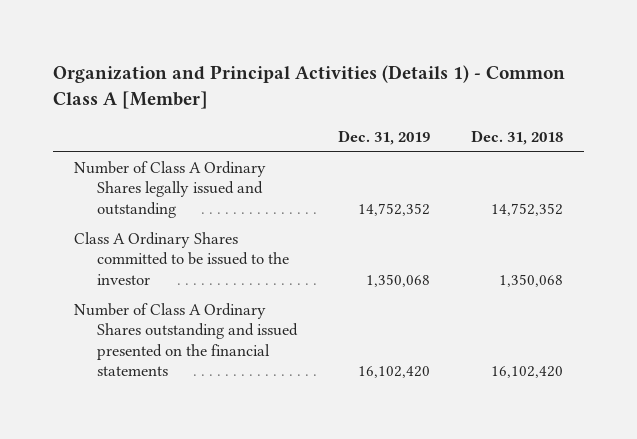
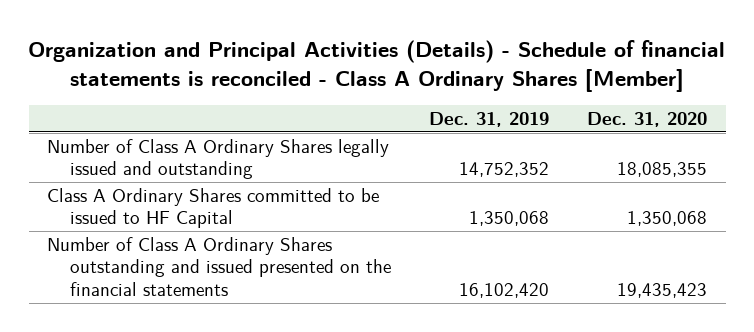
[53,64,566,109] Organization and Principal Activities (Details 1) - Common Class A [Member] -> [28,40,726,93] Organization and Principal Activities (Details) - Schedule of financial statements is reconciled - Class A Ordinary Shares [Member]
[471,129,564,145] Dec. 31, 2018 -> none
none -> [586,111,707,127] Dec. 31, 2020
[73,231,289,285] Class A Ordinary Shares committed to be issued to the investor -> [47,187,380,229] Class A Ordinary Shares committed to be issued to HF Capital

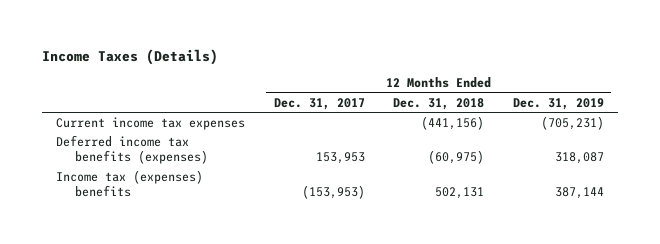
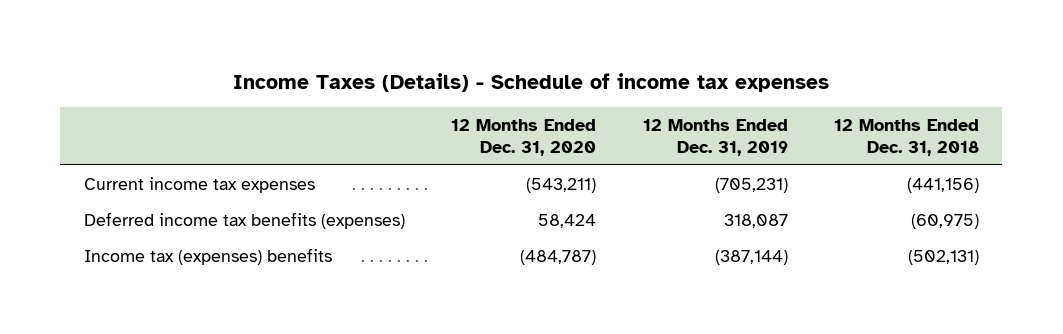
[41,48,218,65] Income Taxes (Details) -> [233,72,830,92] Income Taxes (Details) - Schedule of income tax expenses
[273,97,365,110] Dec. 31, 2017 -> none
none -> [451,118,597,156] 12 Months Ended Dec. 31, 2020
[435,187,485,200] 502,131 -> [908,250,980,266] (502,131)
[554,187,604,200] 387,144 -> [714,250,788,266] (387,144)

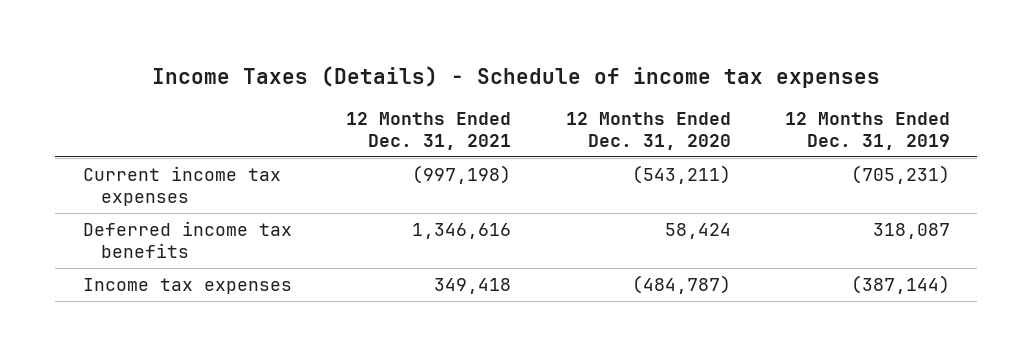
[834,118,980,156] 12 Months Ended Dec. 31, 2018 -> none
none -> [346,112,512,150] 12 Months Ended Dec. 31, 2021
[83,212,405,230] Deferred income tax benefits (expenses) -> [82,221,292,258] Deferred income tax benefits
[83,248,332,266] Income tax (expenses) benefits -> [82,278,292,295] Income tax expenses

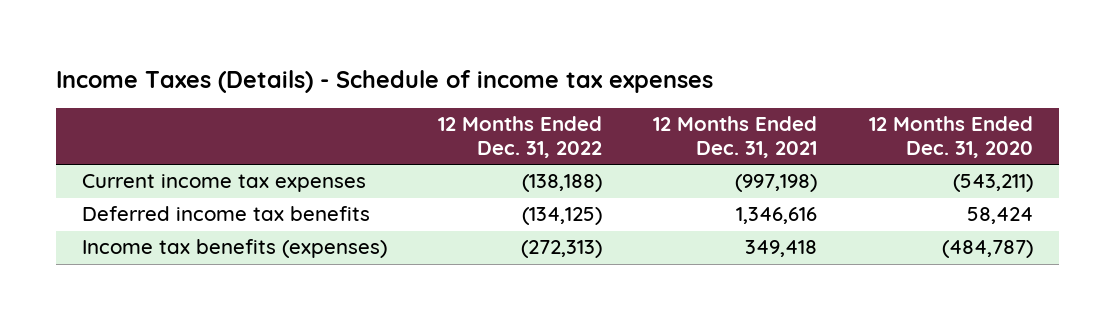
[784,112,950,150] 12 Months Ended Dec. 31, 2019 -> none
none -> [438,116,603,159] 12 Months Ended Dec. 31, 2022
[82,278,292,295] Income tax expenses -> [81,239,387,259] Income tax benefits (expenses)

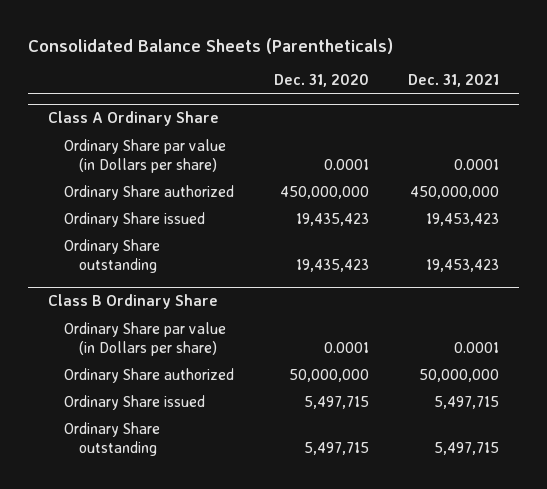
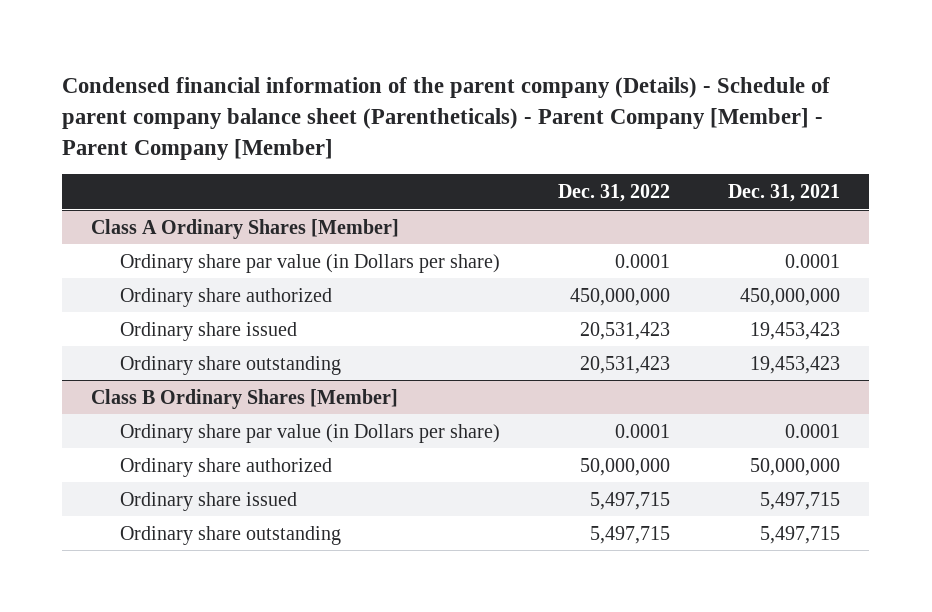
[27,37,393,54] Consolidated Balance Sheets (Parentheticals) -> [62,77,831,160] Condensed financial information of the parent company (Details) - Schedule of parent company balance sheet (Parentheticals) - Parent Company [Member] - Parent Company [Member]
[273,74,369,88] Dec. 31, 2020 -> none
none -> [558,183,671,202] Dec. 31, 2022
[47,111,219,127] Class A Ordinary Share -> [91,218,400,239] Class A Ordinary Shares [Member]
[63,138,226,174] Ordinary Share par value (in Dollars per share) -> [120,253,501,273] Ordinary share par value (in Dollars per share)
[63,184,234,200] Ordinary Share authorized -> [120,287,333,307] Ordinary share authorized
[63,211,205,227] Ordinary Share issued -> [120,321,298,341] Ordinary share issued
[63,238,160,274] Ordinary Share outstanding -> [120,355,342,375] Ordinary share outstanding
[47,294,218,310] Class B Ordinary Share -> [91,388,399,409] Class B Ordinary Shares [Member]
[63,321,226,357] Ordinary Share par value (in Dollars per share) -> [120,423,501,443] Ordinary share par value (in Dollars per share)
[63,367,234,383] Ordinary Share authorized -> [120,457,333,477] Ordinary share authorized
[63,394,205,410] Ordinary Share issued -> [120,491,298,511] Ordinary share issued
[63,421,160,457] Ordinary Share outstanding -> [120,525,342,545] Ordinary share outstanding

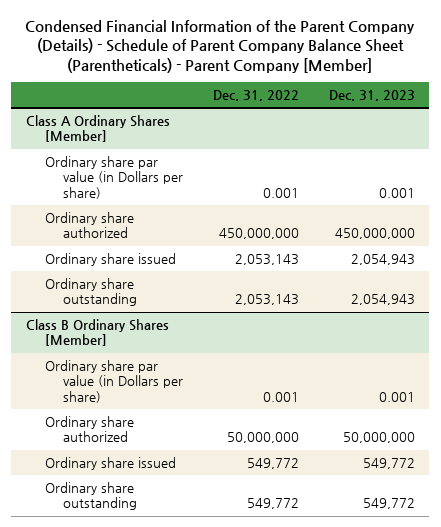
[62,77,831,160] Condensed financial information of the parent company (Details) - Schedule of parent company balance sheet (Parentheticals) - Parent Company [Member] - Parent Company [Member] -> [25,19,416,73] Condensed Financial Information of the Parent Company (Details) - Schedule of Parent Company Balance Sheet (Parentheticals) - Parent Company [Member]
[728,183,841,202] Dec. 31, 2021 -> none
none -> [328,90,415,102] Dec. 31, 2023
[615,253,671,268] 0.0001 -> [262,187,299,198] 0.001
[580,321,671,340] 20,531,423 -> [234,254,299,266] 2,053,143
[580,355,671,374] 20,531,423 -> [234,294,299,306] 2,053,143
[615,423,671,438] 0.0001 -> [262,391,299,402] 0.001
[590,491,671,510] 5,497,715 -> [246,458,299,470] 549,772
[590,525,671,544] 5,497,715 -> [246,498,299,510] 549,772

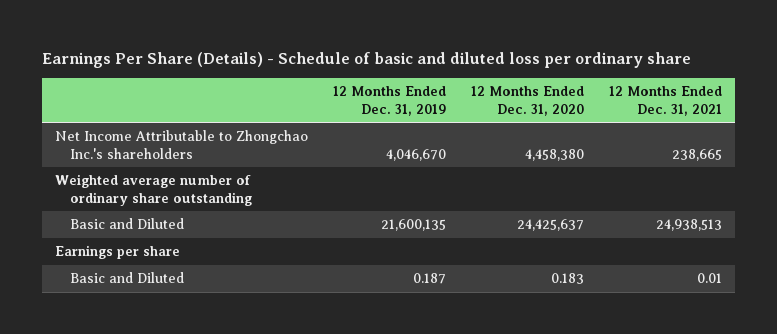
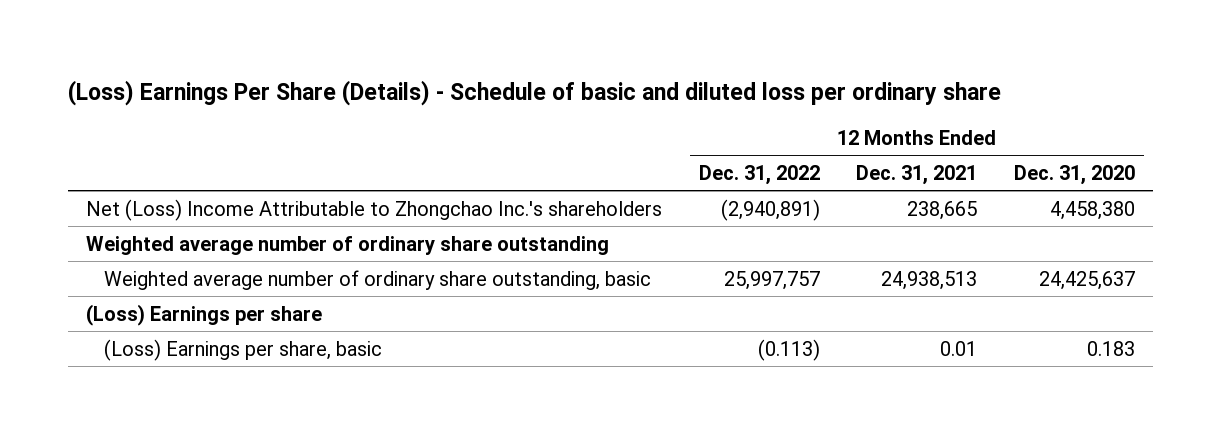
[42,52,692,69] Earnings Per Share (Details) - Schedule of basic and diluted loss per ordinary share -> [68,79,1002,106] (Loss) Earnings Per Share (Details) - Schedule of basic and diluted loss per ordinary share
[332,86,446,116] 12 Months Ended Dec. 31, 2019 -> none
none -> [698,164,820,185] Dec. 31, 2022
[54,130,308,159] Net Income Attributable to Zhongchao Inc.'s shareholders -> [86,198,663,221] Net (Loss) Income Attributable to Zhongchao Inc.'s shareholders
[70,218,185,230] Basic and Diluted -> [103,269,651,290] Weighted average number of ordinary share outstanding, basic
[54,245,180,260] Earnings per share -> [86,303,323,326] (Loss) Earnings per share
[70,272,185,284] Basic and Diluted -> [103,338,382,361] (Loss) Earnings per share, basic

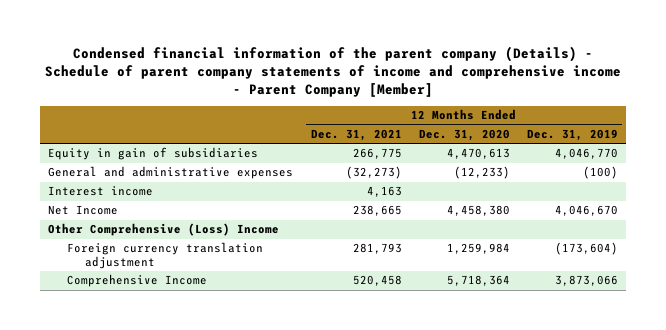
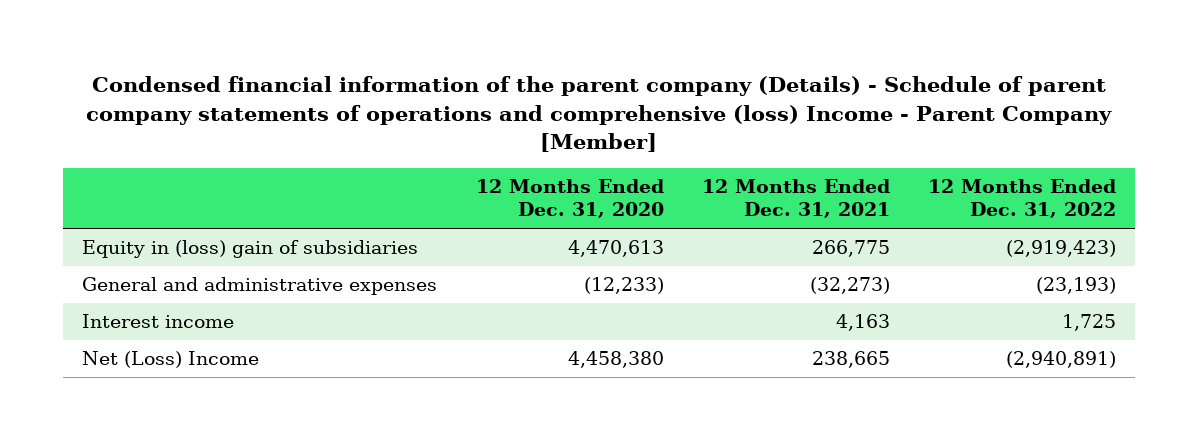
[45,45,622,98] Condensed financial information of the parent company (Details) - Schedule of parent company statements of income and comprehensive income - Parent Company [Member] -> [86,76,1113,153] Condensed financial information of the parent company (Details) - Schedule of parent company statements of operations and comprehensive (loss) Income - Parent Company [Member]
[526,129,618,142] Dec. 31, 2019 -> none
none -> [928,178,1117,219] 12 Months Ended Dec. 31, 2022
[48,147,259,161] Equity in gain of subsidiaries -> [82,240,419,259] Equity in (loss) gain of subsidiaries
[48,223,280,237] Other Comprehensive (Loss) Income -> none
[66,242,263,269] Foreign currency translation adjustment -> none
[66,274,207,288] Comprehensive Income -> none
[48,205,119,216] Net Income -> [82,351,260,369] Net (Loss) Income

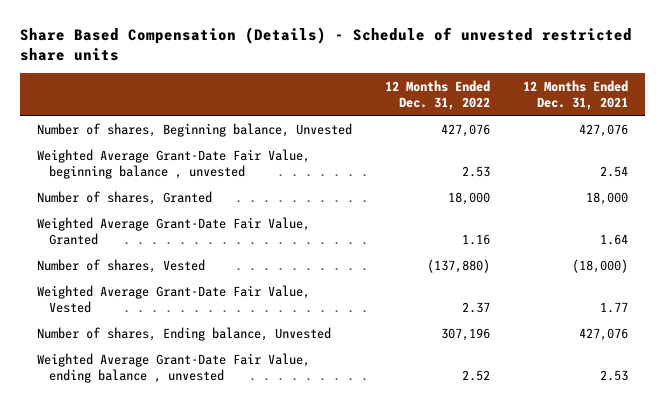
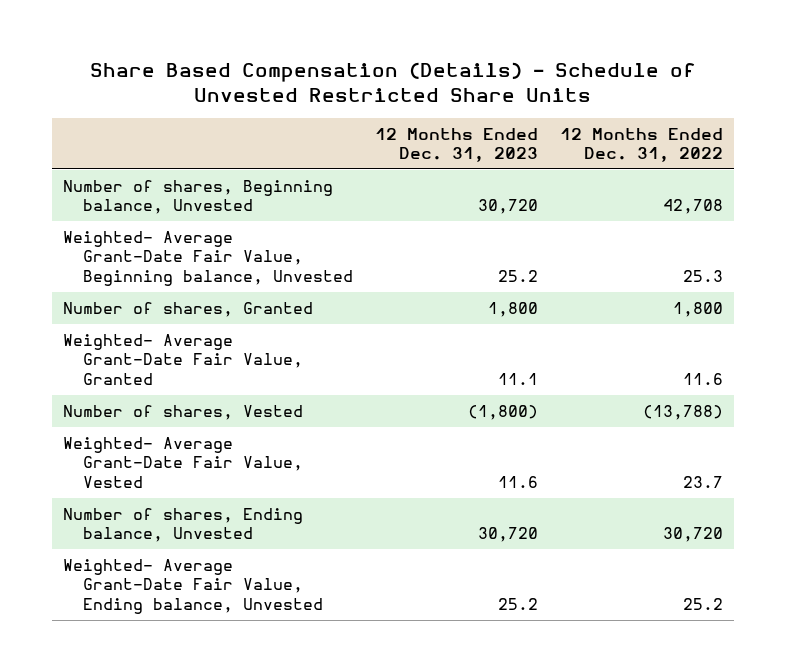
[19,27,632,62] Share Based Compensation (Details) - Schedule of unvested restricted share units -> [90,61,697,102] Share Based Compensation (Details) - Schedule of Unvested Restricted Share Units
[522,79,628,110] 12 Months Ended Dec. 31, 2021 -> none
none -> [375,127,539,163] 12 Months Ended Dec. 31, 2023
[440,123,490,137] 427,076 -> [663,199,724,215] 42,708
[36,148,310,179] Weighted Average Grant-Date Fair Value, beginning balance , unvested -> [63,230,354,287] Weighted- Average Grant-Date Fair Value, Beginning balance, Unvested
[461,165,490,177] 2.53 -> [683,270,724,283] 25.3
[447,191,490,205] 18,000 -> [673,301,724,317] 1,800
[36,216,310,245] Weighted Average Grant-Date Fair Value, Granted -> [63,333,304,386] Weighted- Average Grant-Date Fair Value, Granted
[461,233,490,245] 1.16 -> [683,373,724,386] 11.6
[426,258,490,273] (137,880) -> [643,404,724,420] (13,788)
[36,284,310,313] Weighted Average Grant-Date Fair Value, Vested -> [63,436,304,489] Weighted- Average Grant-Date Fair Value, Vested
[461,301,490,313] 2.37 -> [683,476,724,489] 23.7
[440,327,490,341] 307,196 -> [663,527,724,543] 30,720
[36,352,310,383] Weighted Average Grant-Date Fair Value, ending balance , unvested -> [63,558,324,615] Weighted- Average Grant-Date Fair Value, Ending balance, Unvested
[461,369,490,381] 2.52 -> [683,598,724,611] 25.2

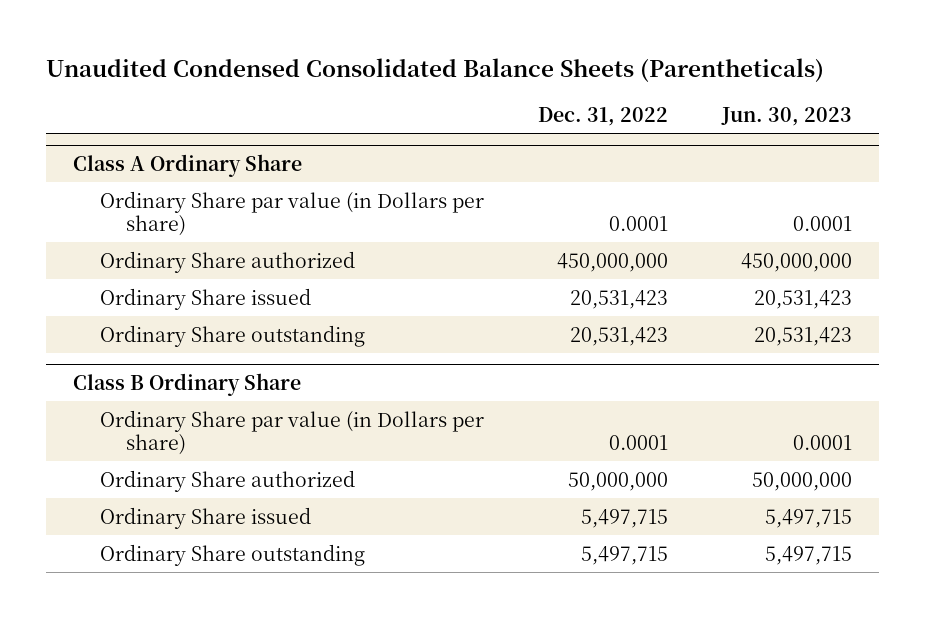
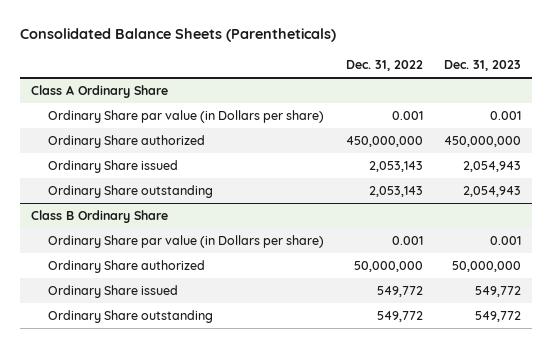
[46,57,825,82] Unaudited Condensed Consolidated Balance Sheets (Parentheticals) -> [19,28,336,43] Consolidated Balance Sheets (Parentheticals)
[721,106,853,126] Jun. 30, 2023 -> none
none -> [444,59,522,71] Dec. 31, 2023
[608,215,668,231] 0.0001 -> [391,111,423,121] 0.001
[569,289,668,309] 20,531,423 -> [368,161,423,173] 2,053,143
[569,326,668,346] 20,531,423 -> [368,186,423,198] 2,053,143
[608,434,668,450] 0.0001 -> [391,236,423,246] 0.001
[580,508,668,528] 5,497,715 -> [376,286,423,298] 549,772
[580,545,668,565] 5,497,715 -> [376,311,423,323] 549,772

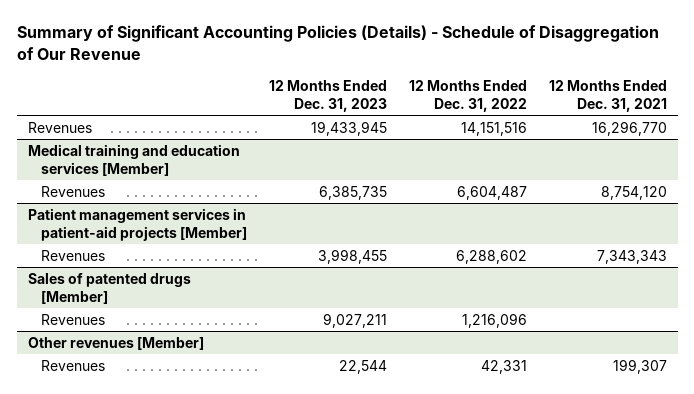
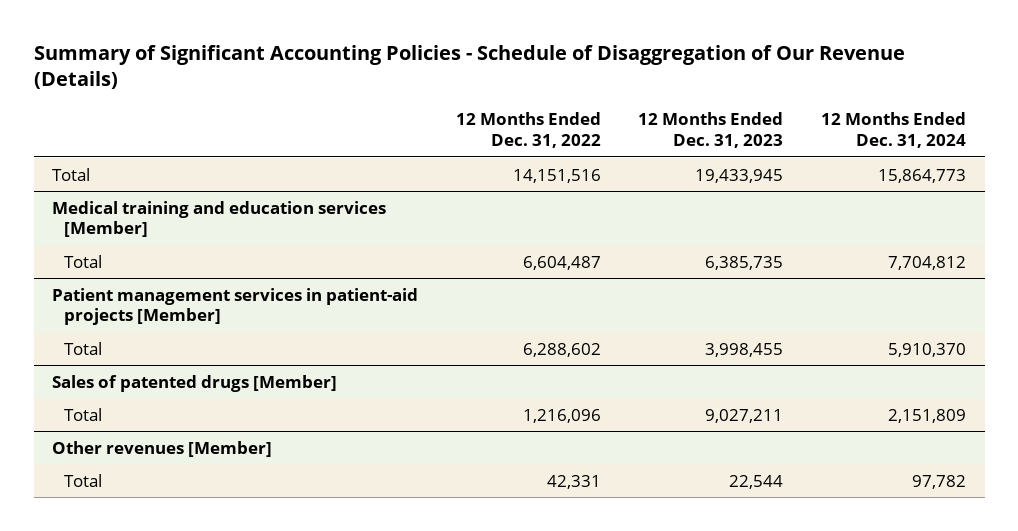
[16,25,659,61] Summary of Significant Accounting Policies (Details) - Schedule of Disaggregation of Our Revenue -> [33,44,905,89] Summary of Significant Accounting Policies - Schedule of Disaggregation of Our Revenue (Details)
[548,79,667,112] 12 Months Ended Dec. 31, 2021 -> none
none -> [821,112,967,149] 12 Months Ended Dec. 31, 2024
[27,121,92,133] Revenues -> [52,167,91,181] Total
[41,185,106,197] Revenues -> [64,254,103,268] Total
[41,249,106,261] Revenues -> [64,341,103,355] Total
[41,313,106,325] Revenues -> [64,407,103,421] Total
[41,359,106,371] Revenues -> [64,473,103,487] Total

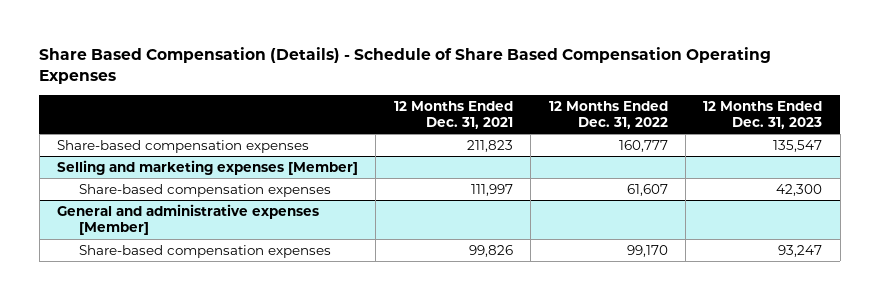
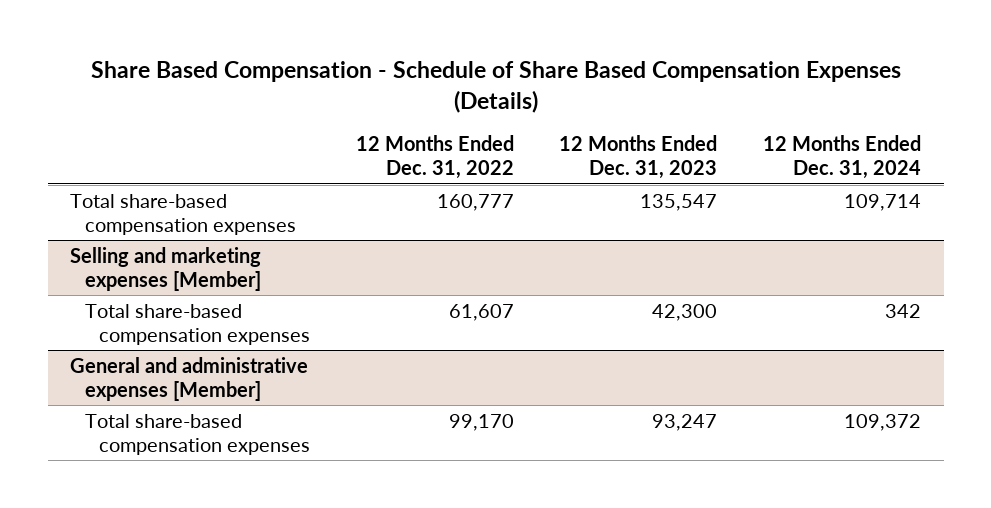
[39,47,772,85] Share Based Compensation (Details) - Schedule of Share Based Compensation Operating Expenses -> [90,61,901,113] Share Based Compensation - Schedule of Share Based Compensation Expenses (Details)
[393,100,513,130] 12 Months Ended Dec. 31, 2021 -> none
none -> [762,134,921,180] 12 Months Ended Dec. 31, 2024
[56,139,309,153] Share-based compensation expenses -> [70,193,296,235] Total share-based compensation expenses
[78,183,331,197] Share-based compensation expenses -> [84,303,311,345] Total share-based compensation expenses
[78,244,331,258] Share-based compensation expenses -> [84,413,311,455] Total share-based compensation expenses

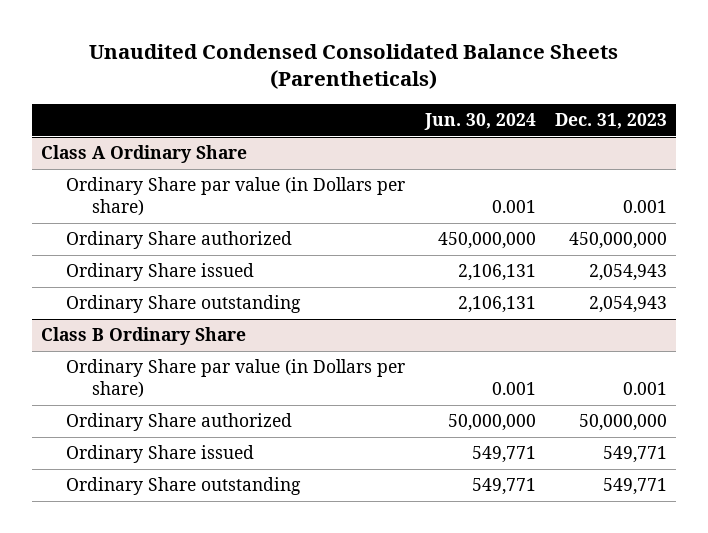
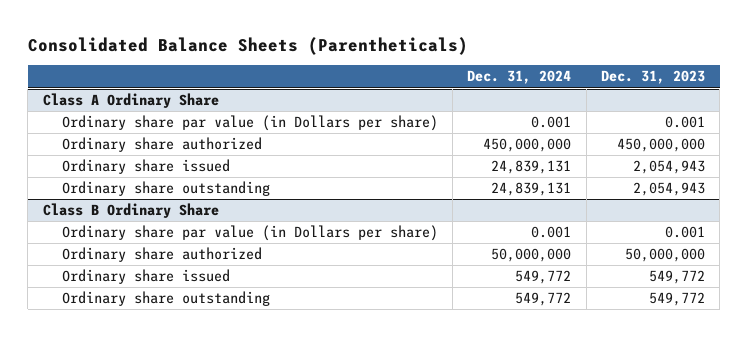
[88,43,618,90] Unaudited Condensed Consolidated Balance Sheets (Parentheticals) -> [27,36,468,55] Consolidated Balance Sheets (Parentheticals)
[423,113,536,131] Jun. 30, 2024 -> none
none -> [467,70,572,85] Dec. 31, 2024
[66,177,406,217] Ordinary Share par value (in Dollars per share) -> [61,115,438,132] Ordinary share par value (in Dollars per share)
[66,231,293,250] Ordinary Share authorized -> [61,137,262,153] Ordinary share authorized
[66,263,255,282] Ordinary Share issued -> [61,159,230,175] Ordinary share issued
[66,295,302,314] Ordinary Share outstanding -> [61,181,270,197] Ordinary share outstanding
[66,359,406,399] Ordinary Share par value (in Dollars per share) -> [61,225,438,242] Ordinary share par value (in Dollars per share)
[66,413,293,432] Ordinary Share authorized -> [61,247,262,263] Ordinary share authorized
[66,445,255,464] Ordinary Share issued -> [61,269,230,285] Ordinary share issued
[602,446,667,464] 549,771 -> [649,270,706,285] 549,772
[66,477,302,496] Ordinary Share outstanding -> [61,291,270,307] Ordinary share outstanding
[602,478,667,496] 549,771 -> [649,292,706,307] 549,772

